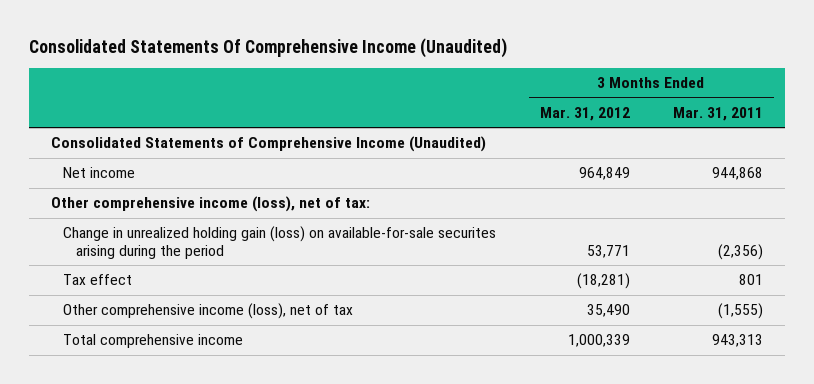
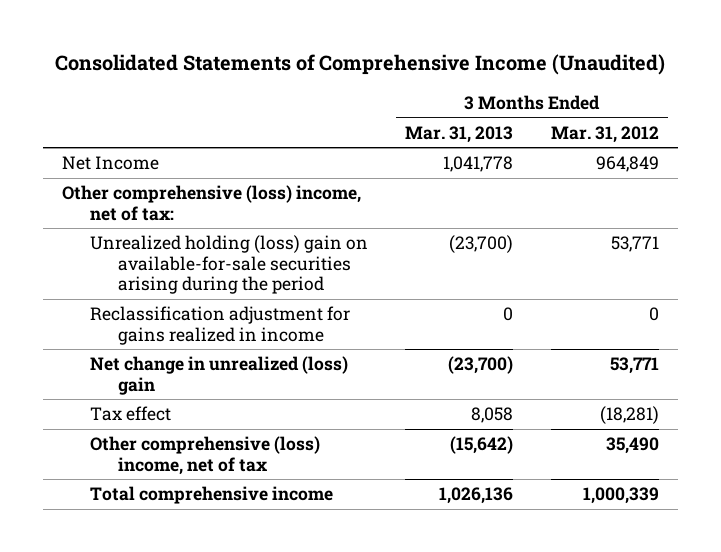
[28,37,507,58] Consolidated Statements Of Comprehensive Income (Unaudited) -> [55,54,666,76] Consolidated Statements of Comprehensive Income (Unaudited)
[672,106,763,121] Mar. 31, 2011 -> none
none -> [405,125,514,143] Mar. 31, 2013
[50,136,486,153] Consolidated Statements of Comprehensive Income (Unaudited) -> none
[63,167,136,179] Net income -> [61,156,159,171] Net Income
[50,196,370,213] Other comprehensive income (loss), net of tax: -> [61,185,361,221] Other comprehensive (loss) income, net of tax:
[63,226,497,259] Change in unrealized holding gain (loss) on available-for-sale securites arising during the period -> [89,235,368,294] Unrealized holding (loss) gain on available-for-sale securities arising during the period
none -> [89,306,350,345] Reclassification adjustment for gains realized in income
none -> [89,356,348,395] Net change in unrealized (loss) gain
[63,303,354,320] Other comprehensive income (loss), net of tax -> [89,436,320,475] Other comprehensive (loss) income, net of tax

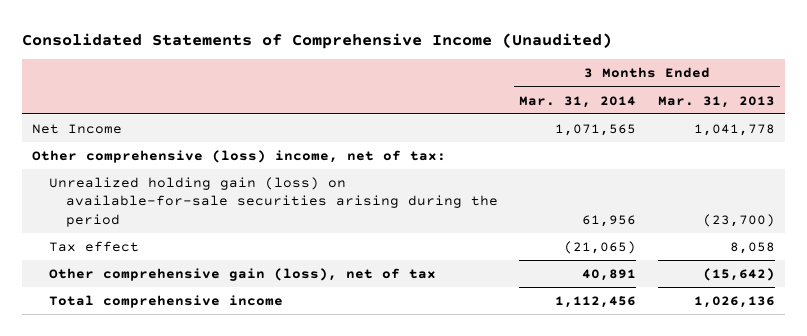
[550,125,659,143] Mar. 31, 2012 -> none
none -> [519,95,637,108] Mar. 31, 2014
[89,306,350,345] Reclassification adjustment for gains realized in income -> none
[89,356,348,395] Net change in unrealized (loss) gain -> none
[89,235,368,294] Unrealized holding (loss) gain on available-for-sale securities arising during the period -> [49,177,498,227] Unrealized holding gain (loss) on available-for-sale securities arising during the period
[89,436,320,475] Other comprehensive (loss) income, net of tax -> [49,268,437,282] Other comprehensive gain (loss), net of tax

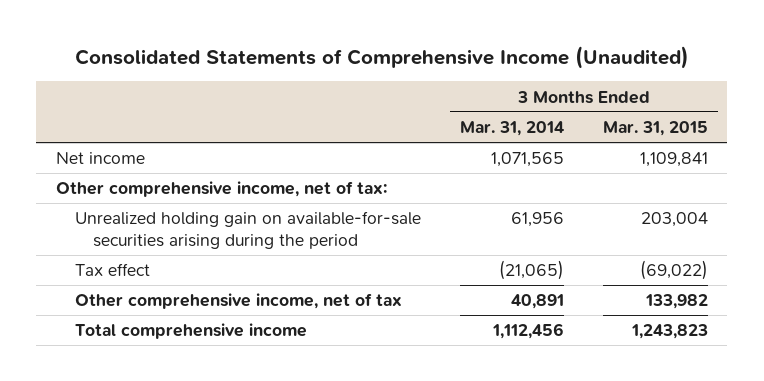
[657,95,775,108] Mar. 31, 2013 -> none
none -> [602,121,708,137] Mar. 31, 2015
[32,124,123,135] Net Income -> [55,152,145,165] Net income
[32,150,447,164] Other comprehensive (loss) income, net of tax: -> [55,181,387,198] Other comprehensive income, net of tax:
[49,177,498,227] Unrealized holding gain (loss) on available-for-sale securities arising during the period -> [74,211,421,249] Unrealized holding gain on available-for-sale securities arising during the period
[49,268,437,282] Other comprehensive gain (loss), net of tax -> [74,293,402,310] Other comprehensive income, net of tax

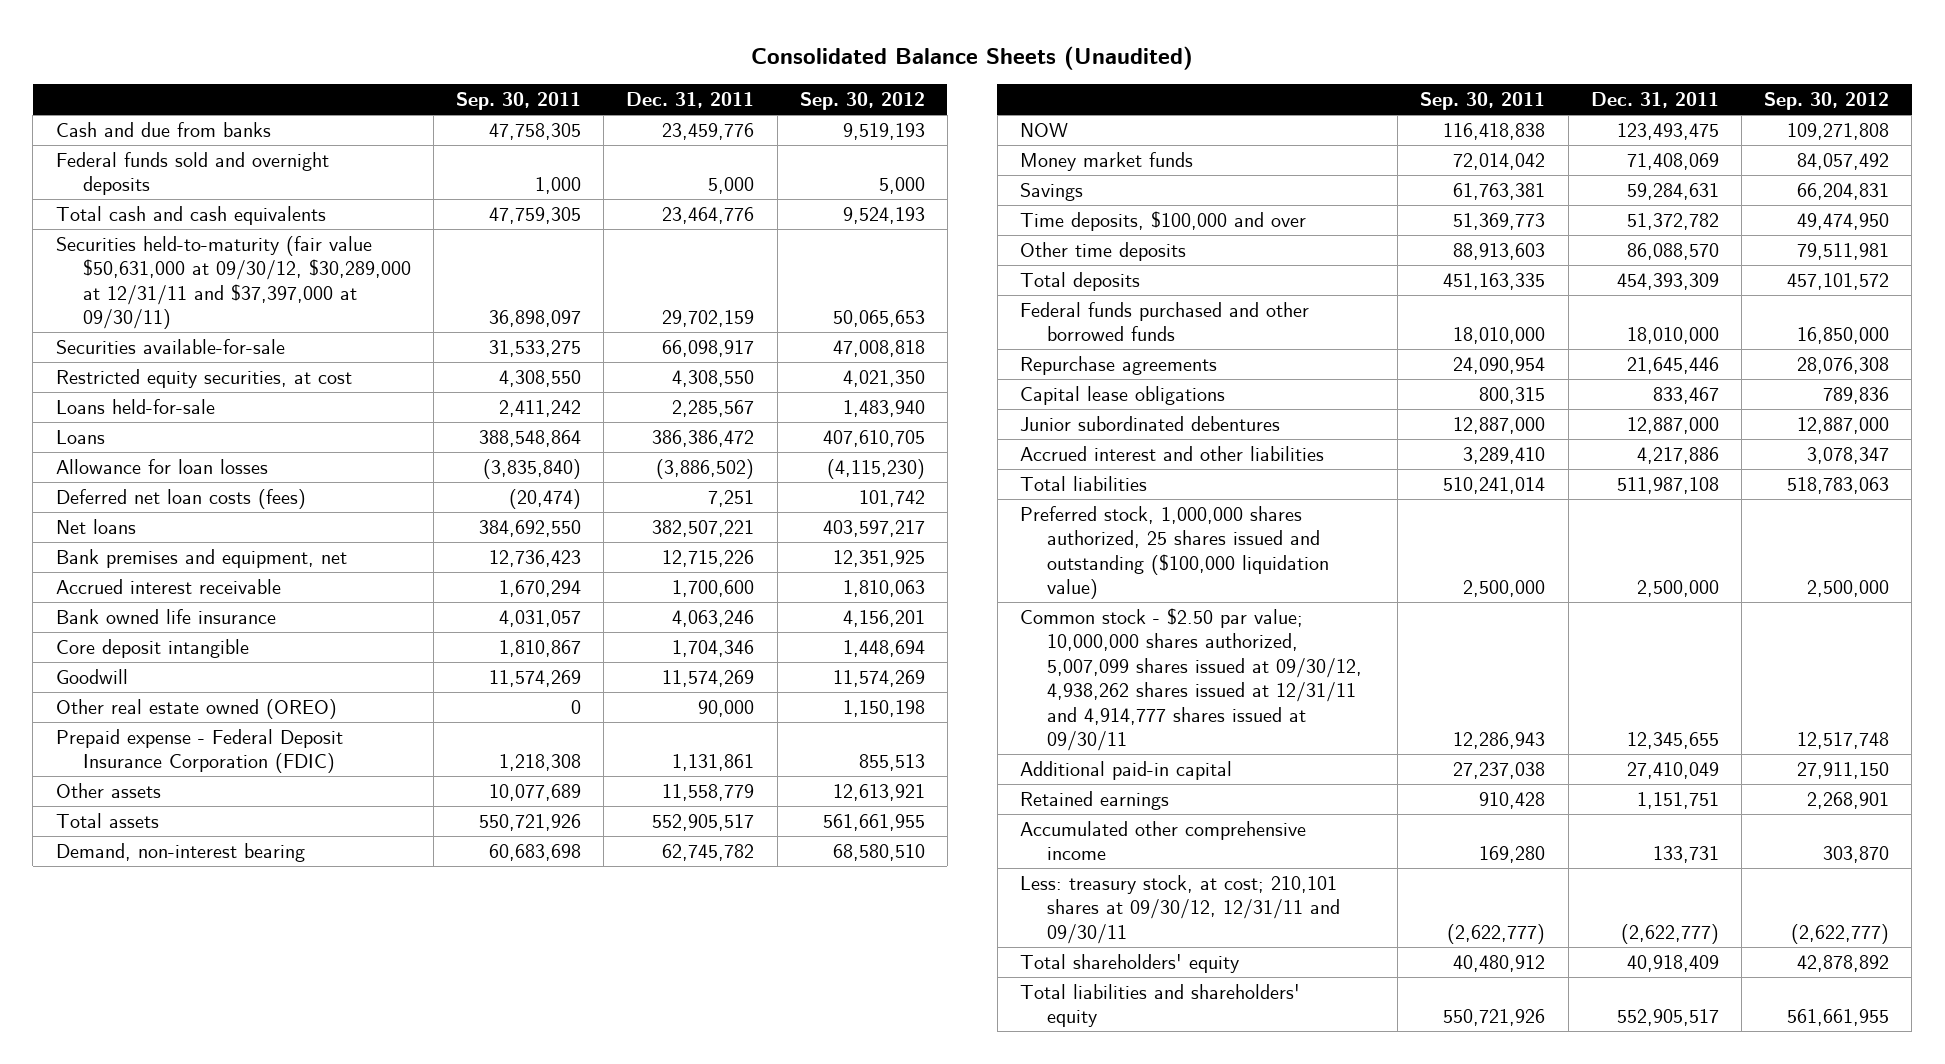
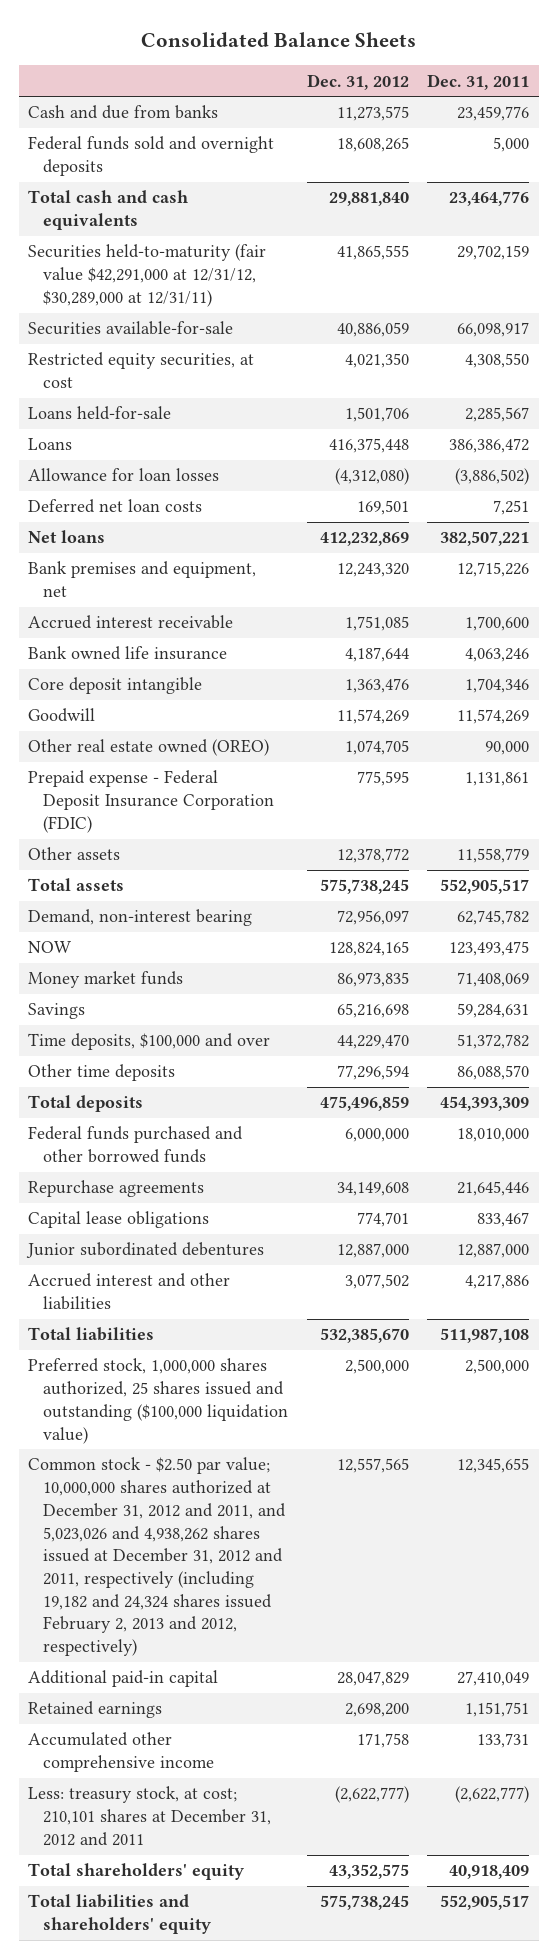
[751,45,1194,70] Consolidated Balance Sheets (Unaudited) -> [140,31,416,47] Consolidated Balance Sheets
[455,92,581,111] Sep. 30, 2011 -> none
[799,92,925,111] Sep. 30, 2012 -> none
none -> [306,73,409,90] Dec. 31, 2012
[55,236,411,330] Securities held-to-maturity (fair value $50,631,000 at 09/30/12, $30,289,000 at 12/31/11 and $37,397,000 at 09/30/11) -> [28,244,267,307] Securities held-to-maturity (fair value $42,291,000 at 12/31/12, $30,289,000 at 12/31/11)
[55,489,306,510] Deferred net loan costs (fees) -> [28,499,203,514] Deferred net loan costs
[1020,608,1363,751] Common stock - $2.50 par value; 10,000,000 shares authorized, 5,007,099 shares issued at 09/30/12, 4,938,262 shares issued at 12/31/11 and 4,914,777 shares issued at 09/30/11 -> [28,1457,287,1657] Common stock - $2.50 par value; 10,000,000 shares authorized at December 31, 2012 and 2011, and 5,023,026 and 4,938,262 shares issued at December 31, 2012 and 2011, respectively (including 19,182 and 24,324 shares issued February 2, 2013 and 2012, respectively)
[1020,875,1341,944] Less: treasury stock, at cost; 210,101 shares at 09/30/12, 12/31/11 and 09/30/11 -> [28,1786,272,1846] Less: treasury stock, at cost; 210,101 shares at December 31, 2012 and 2011

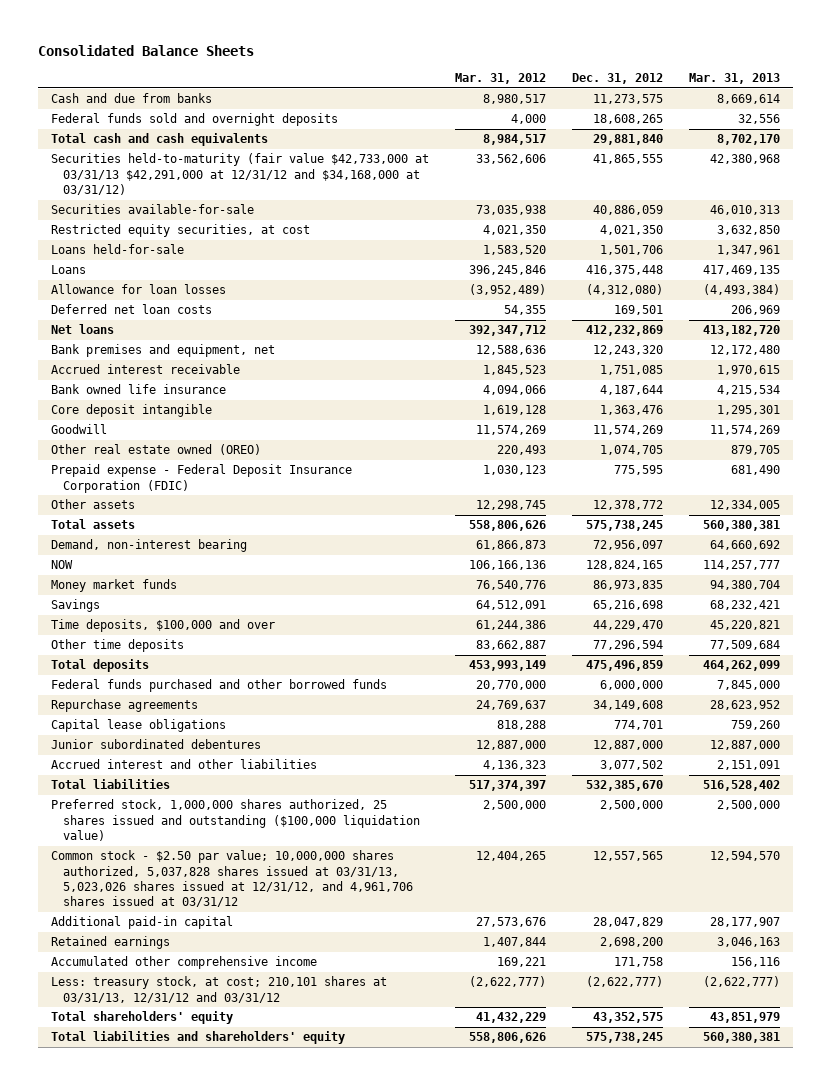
[427,73,530,90] Dec. 31, 2011 -> none
none -> [454,72,546,84] Mar. 31, 2012
none -> [688,72,780,84] Mar. 31, 2013
[28,244,267,307] Securities held-to-maturity (fair value $42,291,000 at 12/31/12, $30,289,000 at 12/31/11) -> [50,153,429,195] Securities held-to-maturity (fair value $42,733,000 at 03/31/13 $42,291,000 at 12/31/12 and $34,168,000 at 03/31/12)
[28,1457,287,1657] Common stock - $2.50 par value; 10,000,000 shares authorized at December 31, 2012 and 2011, and 5,023,026 and 4,938,262 shares issued at December 31, 2012 and 2011, respectively (including 19,182 and 24,324 shares issued February 2, 2013 and 2012, respectively) -> [50,850,414,907] Common stock - $2.50 par value; 10,000,000 shares authorized, 5,037,828 shares issued at 03/31/13, 5,023,026 shares issued at 12/31/12, and 4,961,706 shares issued at 03/31/12
[28,1786,272,1846] Less: treasury stock, at cost; 210,101 shares at December 31, 2012 and 2011 -> [50,976,387,1003] Less: treasury stock, at cost; 210,101 shares at 03/31/13, 12/31/12 and 03/31/12

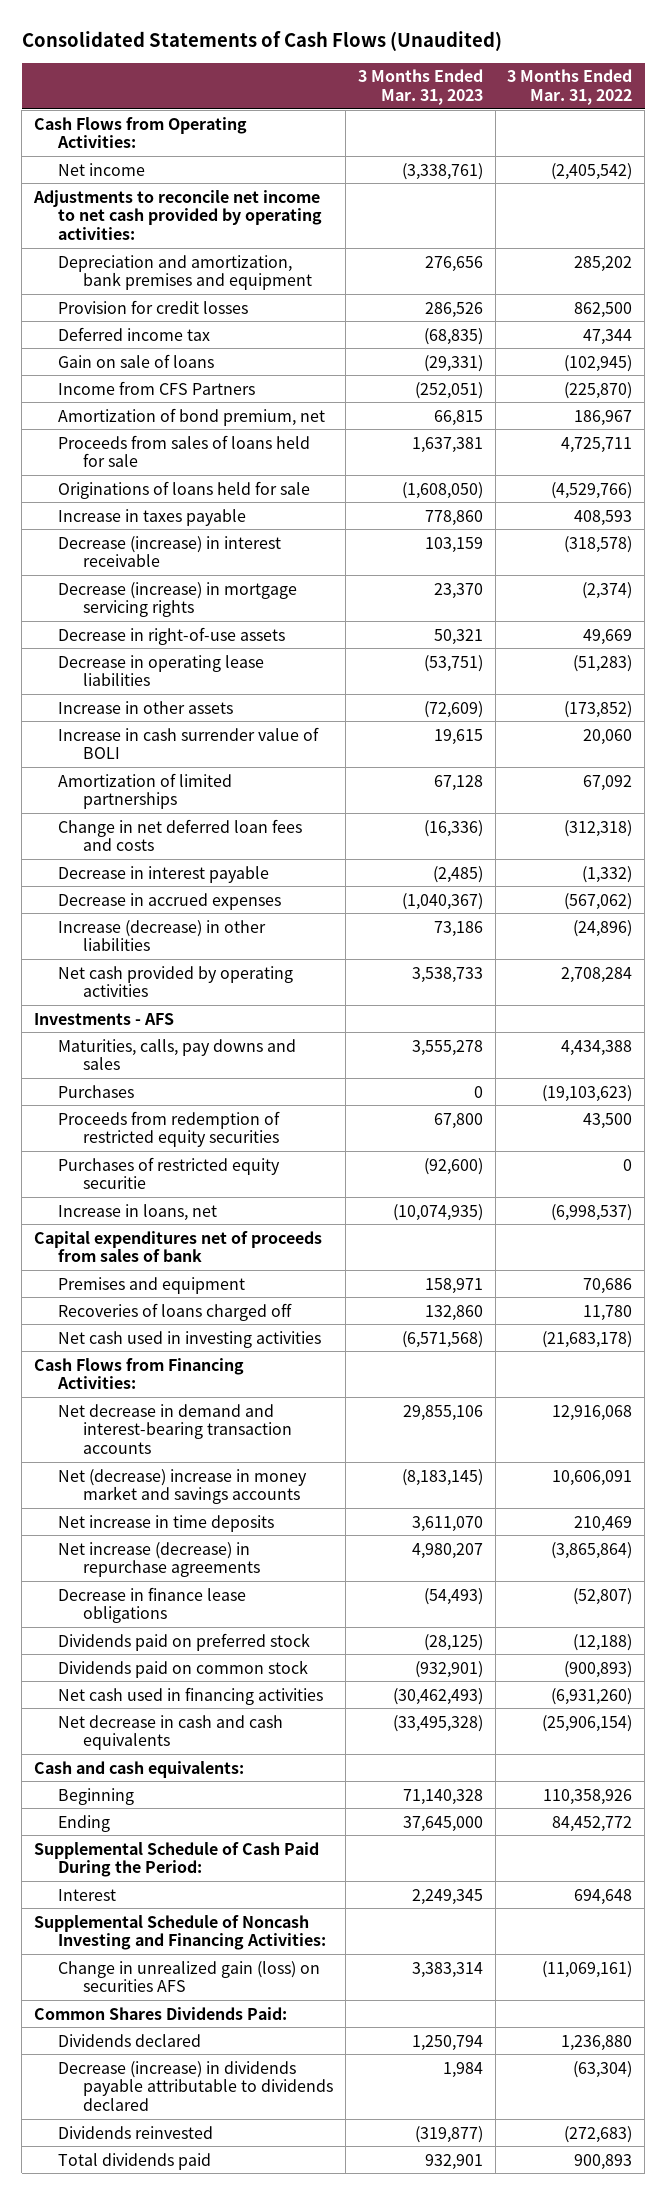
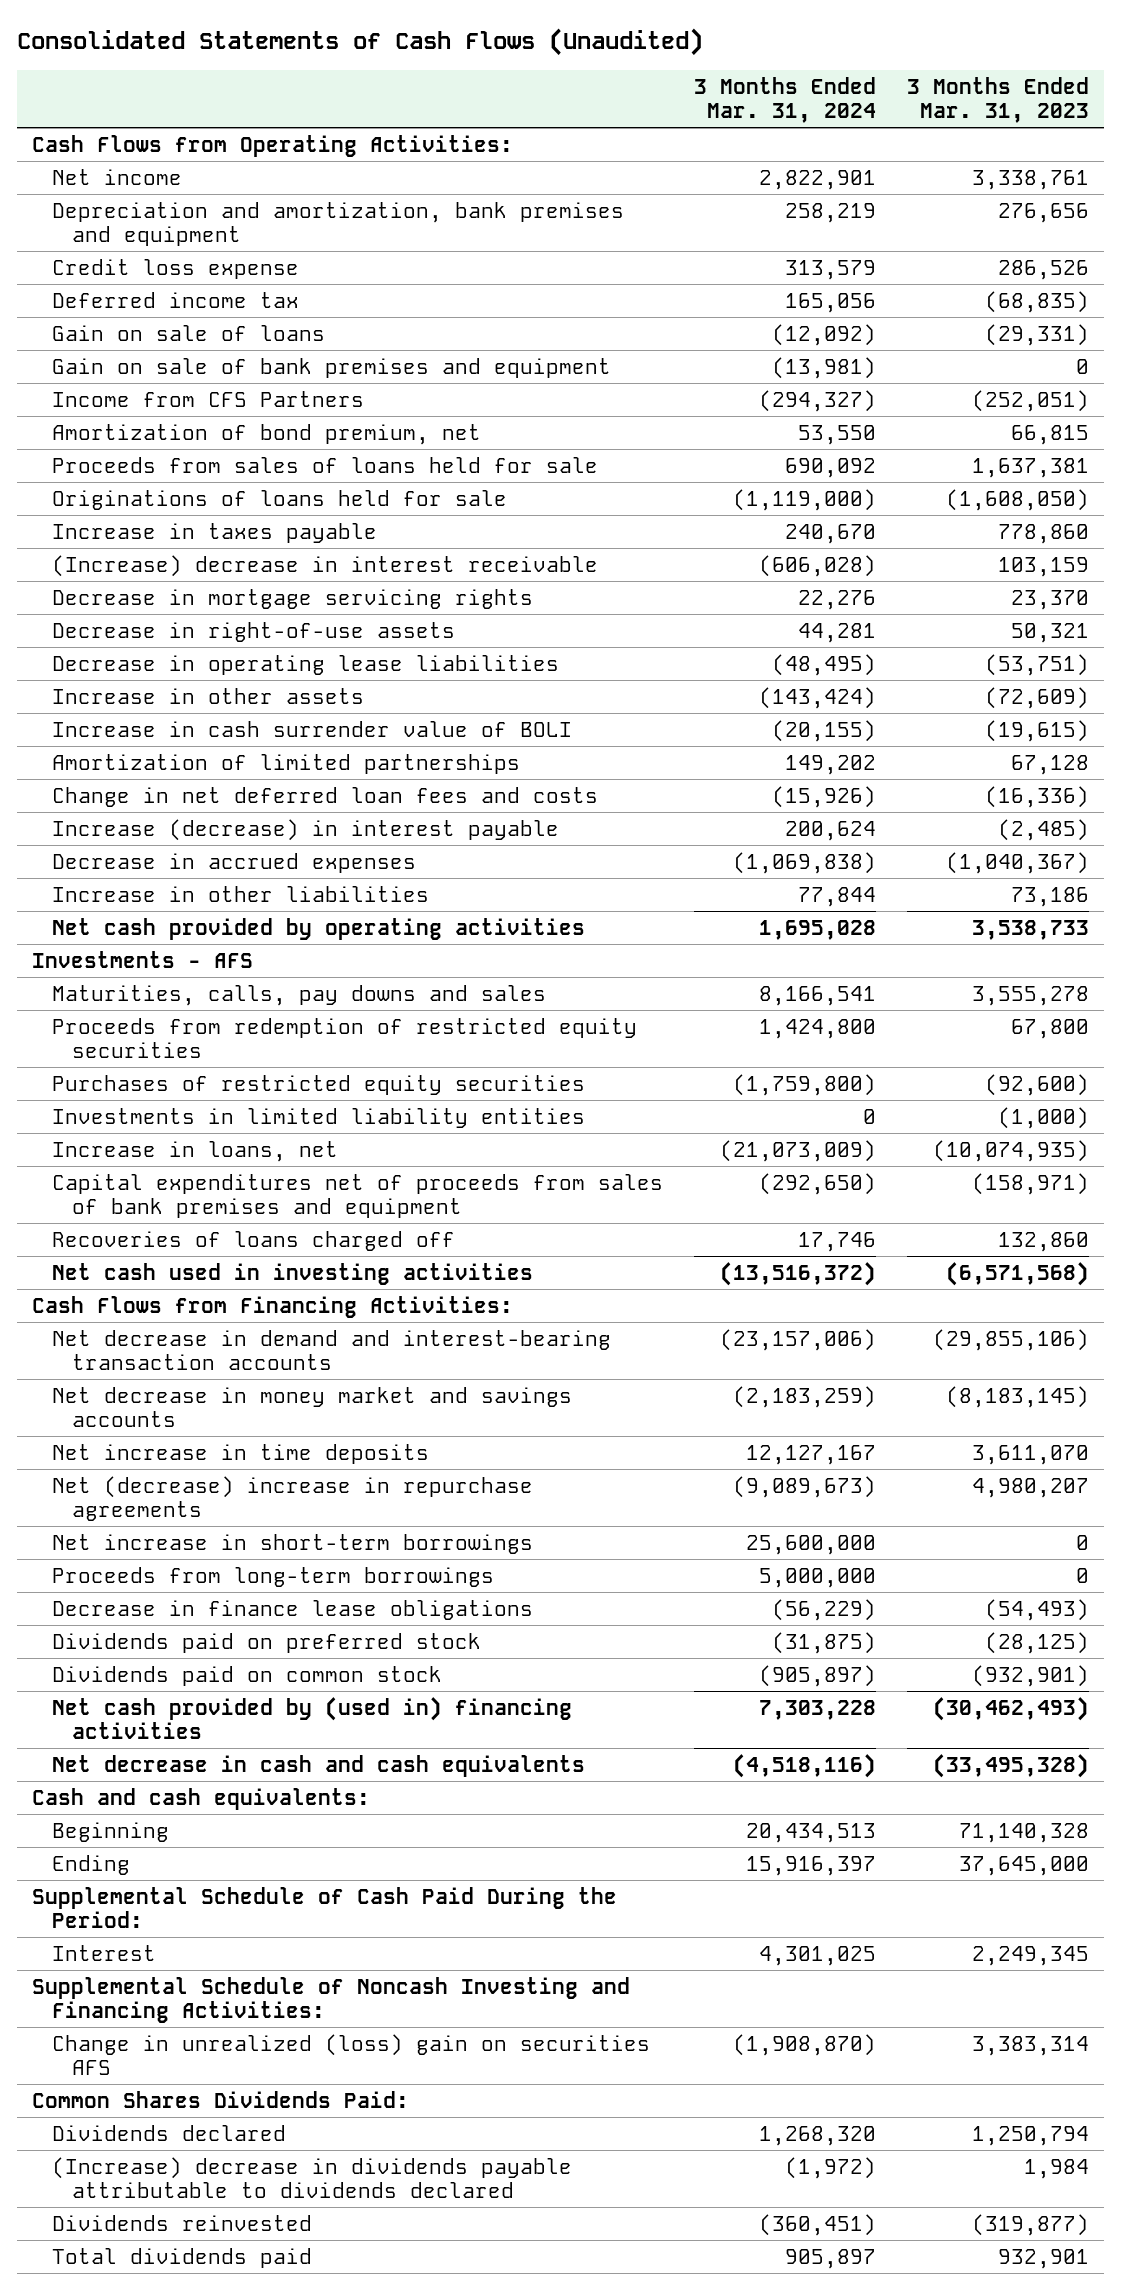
[507,69,633,105] 3 Months Ended Mar. 31, 2022 -> none
none -> [693,77,876,124] 3 Months Ended Mar. 31, 2024
[33,189,323,241] Adjustments to reconcile net income to net cash provided by operating activities: -> none
[401,162,483,180] (3,338,761) -> [971,169,1089,190] 3,338,761
[58,299,249,314] Provision for credit losses -> [52,258,300,279] Credit loss expense
none -> [52,357,612,378] Gain on sale of bank premises and equipment
[58,535,282,568] Decrease (increase) in interest receivable -> [52,554,599,577] (Increase) decrease in interest receivable
[58,581,298,618] Decrease (increase) in mortgage servicing rights -> [52,588,534,609] Decrease in mortgage servicing rights
[433,728,483,745] 19,615 -> [984,719,1089,742] (19,615)
[58,865,270,883] Decrease in interest payable -> [52,818,560,841] Increase (decrease) in interest payable
[58,919,267,952] Increase (decrease) in other liabilities -> [52,885,430,902] Increase in other liabilities
[58,1084,135,1098] Purchases -> none
[58,1156,281,1190] Purchases of restricted equity securitie -> [52,1074,586,1095] Purchases of restricted equity securities
none -> [52,1107,586,1128] Investments in limited liability entities
[34,1230,323,1263] Capital expenditures net of proceeds from sales of bank -> none
[58,1276,246,1294] Premises and equipment -> [52,1173,664,1218] Capital expenditures net of proceeds from sales of bank premises and equipment
[424,1277,483,1294] 158,971 -> [971,1172,1089,1195] (158,971)
[402,1404,483,1421] 29,855,106 -> [932,1328,1089,1351] (29,855,106)
[58,1468,308,1505] Net (decrease) increase in money market and savings accounts -> [52,1386,573,1427] Net decrease in money market and savings accounts
[58,1541,260,1578] Net increase (decrease) in repurchase agreements -> [52,1475,534,1521] Net (decrease) increase in repurchase agreements
none -> [52,1533,534,1554] Net increase in short-term borrowings
none -> [52,1566,495,1587] Proceeds from long-term borrowings
[58,1686,324,1705] Net cash used in financing activities -> [52,1696,573,1739] Net cash provided by (used in) financing activities
[58,1960,321,1993] Change in unrealized gain (loss) on securities AFS -> [52,2033,651,2075] Change in unrealized (loss) gain on securities AFS
[58,2060,333,2112] Decrease (increase) in dividends payable attributable to dividends declared -> [52,2156,573,2198] (Increase) decrease in dividends payable attributable to dividends declared

